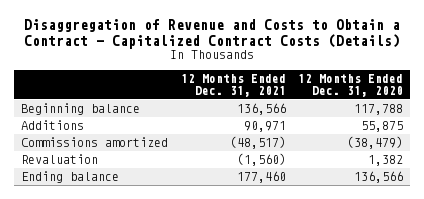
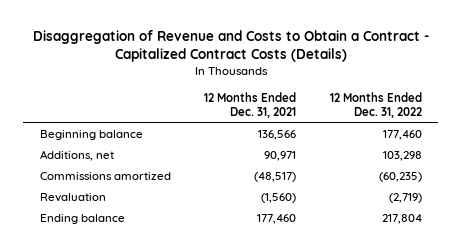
[298,73,404,97] 12 Months Ended Dec. 31, 2020 -> none
none -> [329,91,422,118] 12 Months Ended Dec. 31, 2022
[20,120,84,131] Additions -> [39,149,114,161] Additions, net

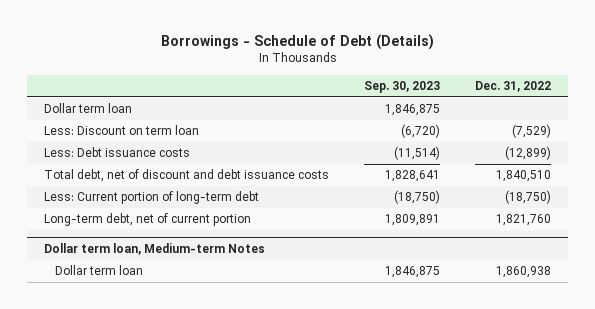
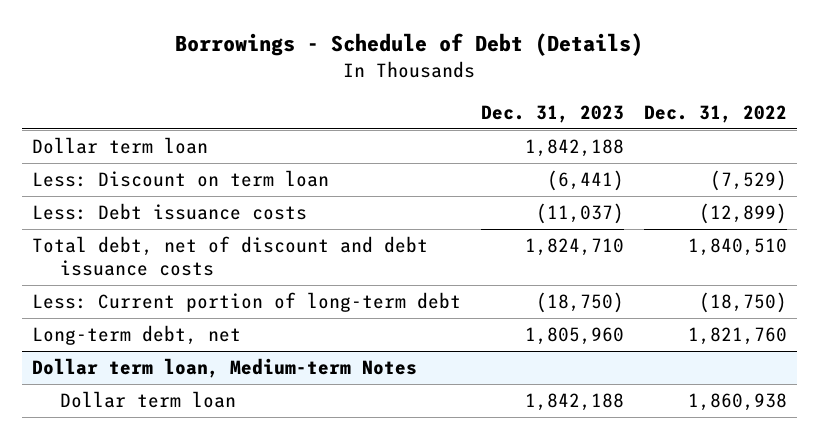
[364,81,441,94] Sep. 30, 2023 -> none
none -> [480,104,624,123] Dec. 31, 2023
[44,213,252,227] Long-term debt, net of current portion -> [32,325,242,346] Long-term debt, net

